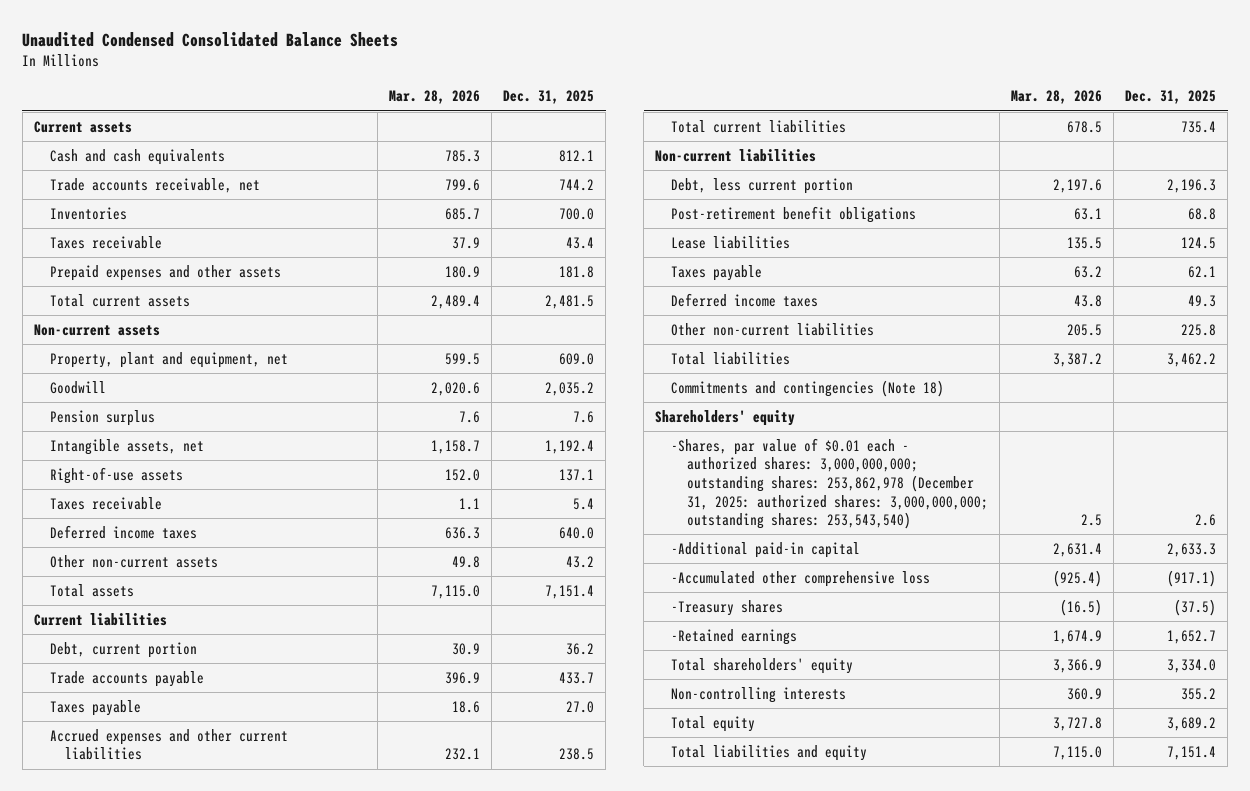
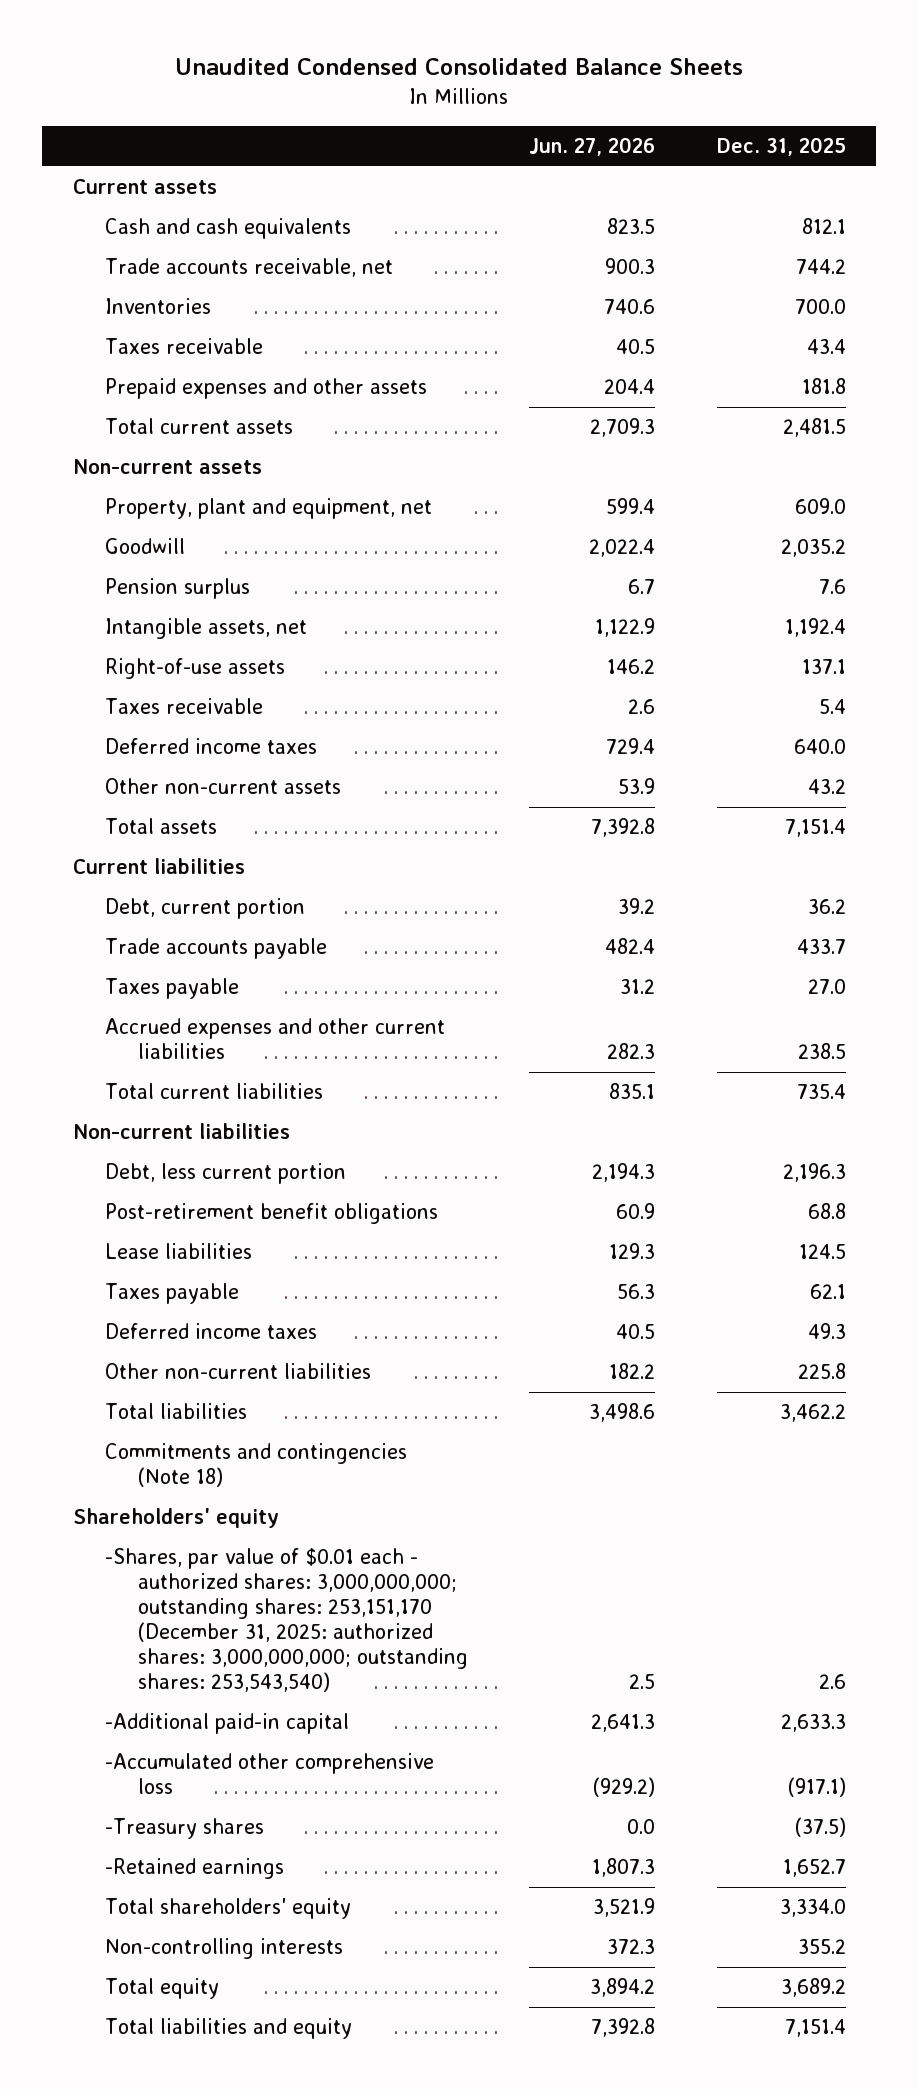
[389,90,481,105] Mar. 28, 2026 -> none
none -> [529,136,656,156] Jun. 27, 2026
[671,437,989,530] -Shares, par value of $0.01 each - authorized shares: 3,000,000,000; outstanding shares: 253,862,978 (December 31, 2025: authorized shares: 3,000,000,000; outstanding shares: 253,543,540) -> [105,1548,468,1692] -Shares, par value of $0.01 each - authorized shares: 3,000,000,000; outstanding shares: 253,151,170 (December 31, 2025: authorized shares: 3,000,000,000; outstanding shares: 253,543,540)

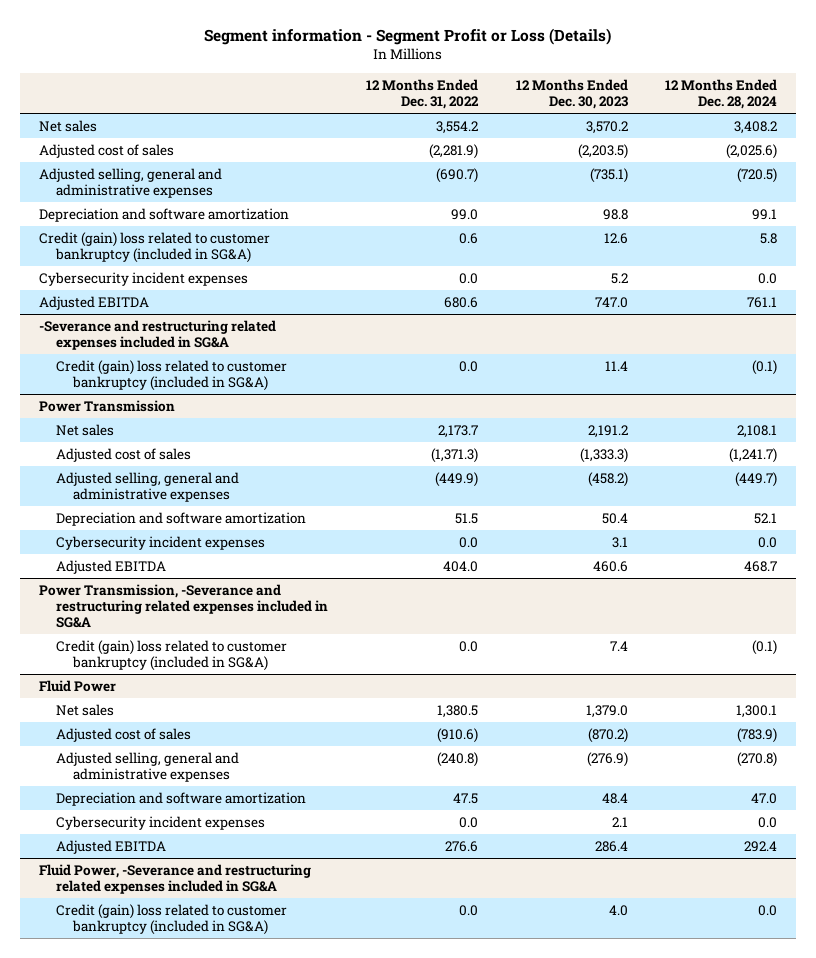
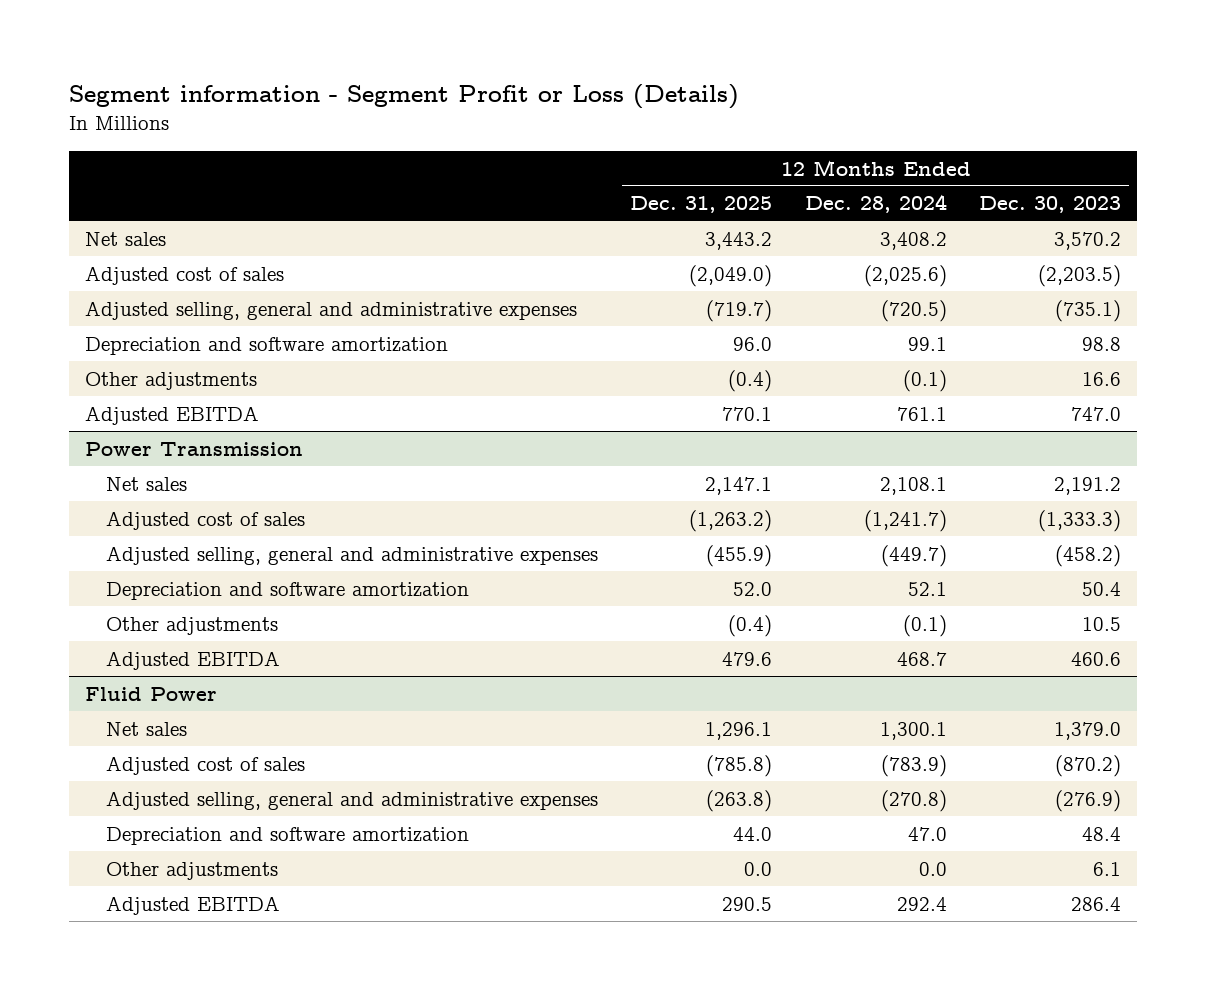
[365,79,479,109] 12 Months Ended Dec. 31, 2022 -> none
none -> [630,196,773,214] Dec. 31, 2025
[38,231,270,263] Credit (gain) loss related to customer bankruptcy (included in SG&A) -> none
[38,271,248,286] Cybersecurity incident expenses -> none
none -> [85,371,258,390] Other adjustments
[38,319,276,350] -Severance and restructuring related expenses included in SG&A -> none
[56,359,288,391] Credit (gain) loss related to customer bankruptcy (included in SG&A) -> none
[56,535,266,550] Cybersecurity incident expenses -> none
none -> [105,616,278,635] Other adjustments
[38,583,329,628] Power Transmission, -Severance and restructuring related expenses included in SG&A -> none
[56,639,288,671] Credit (gain) loss related to customer bankruptcy (included in SG&A) -> none
[56,815,266,830] Cybersecurity incident expenses -> none
none -> [105,861,278,880] Other adjustments
[38,863,311,894] Fluid Power, -Severance and restructuring related expenses included in SG&A -> none
[56,903,288,935] Credit (gain) loss related to customer bankruptcy (included in SG&A) -> none

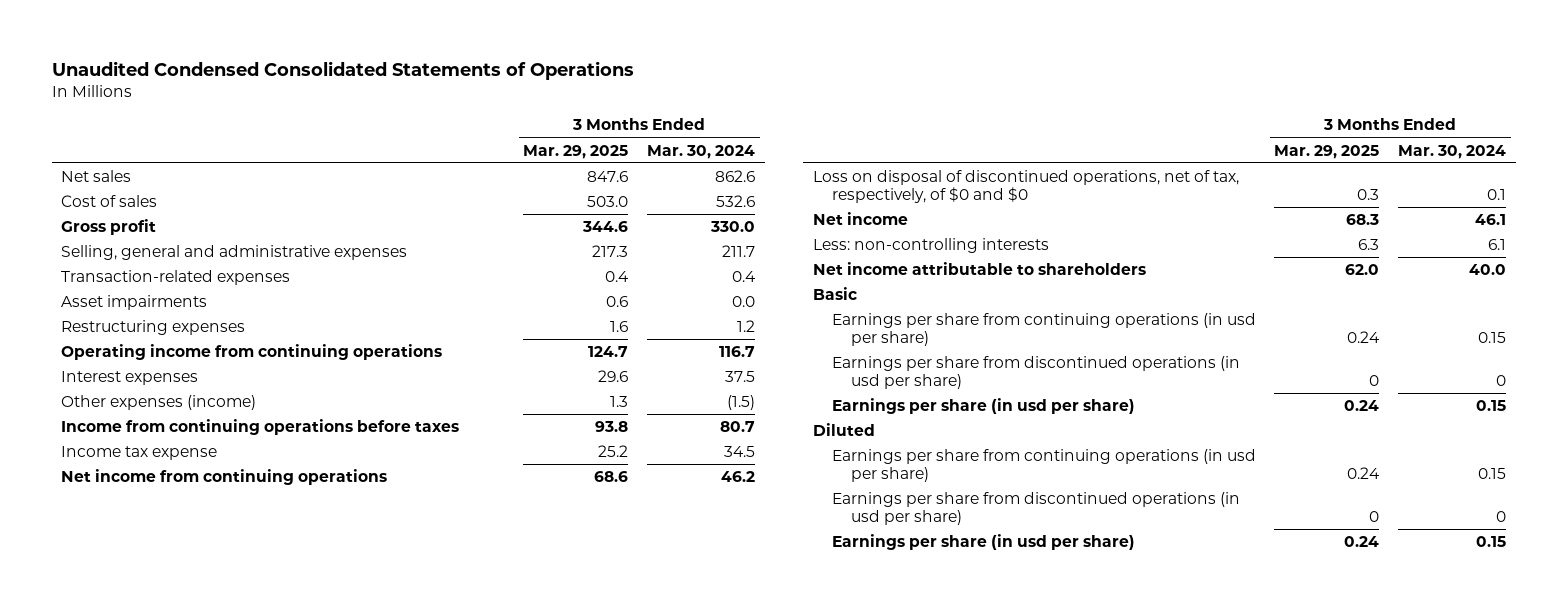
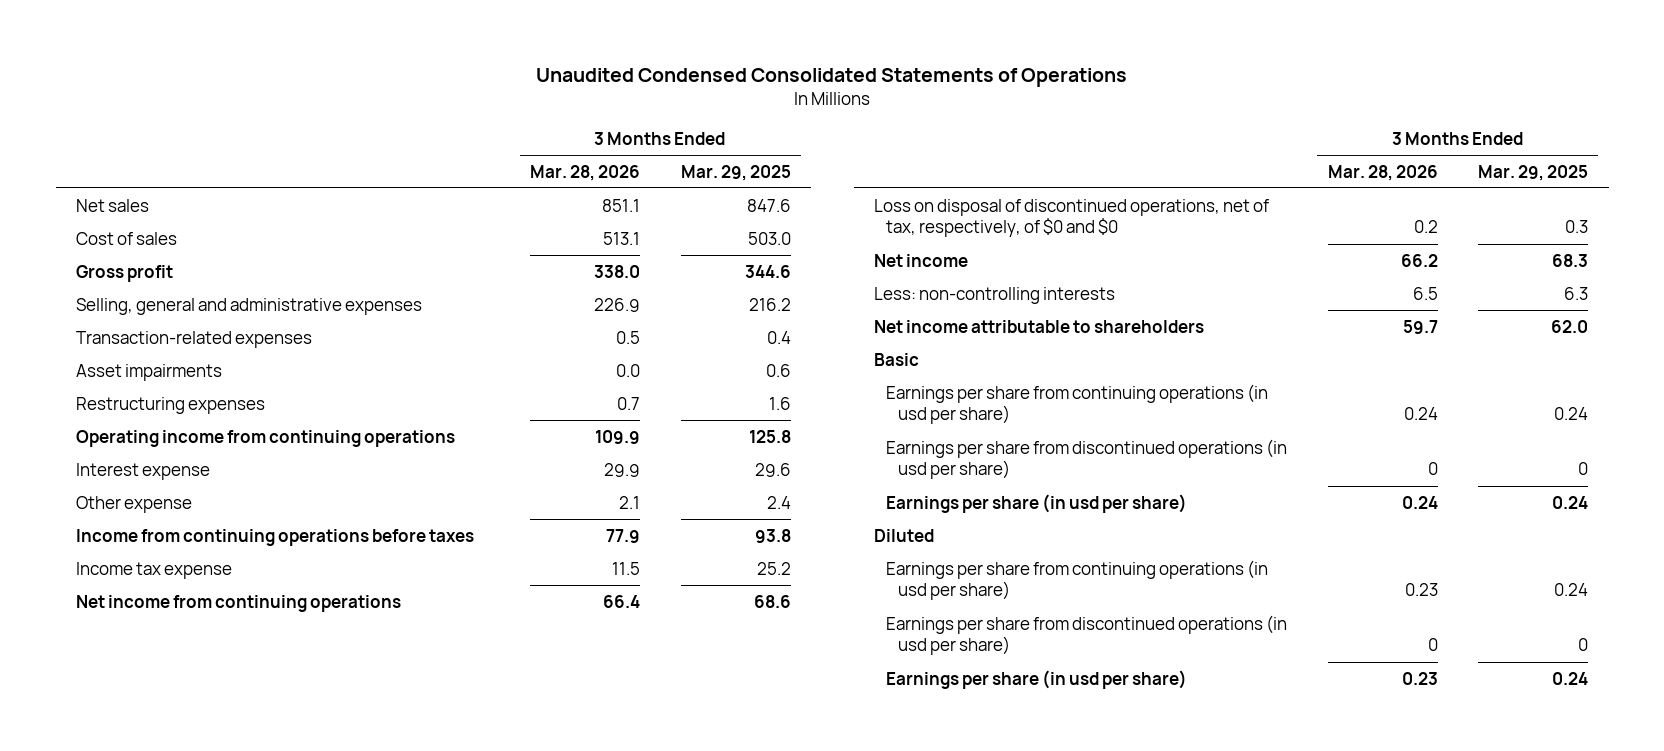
[647,144,756,159] Mar. 30, 2024 -> none
none -> [529,164,640,181] Mar. 28, 2026
[592,245,629,258] 217.3 -> [748,297,791,311] 216.2
[588,346,629,358] 124.7 -> [748,429,791,443] 125.8
[61,371,199,386] Interest expenses -> [76,462,211,480] Interest expense
[61,395,257,411] Other expenses (income) -> [76,495,193,513] Other expense
[610,396,629,408] 1.3 -> [766,495,791,509] 2.4

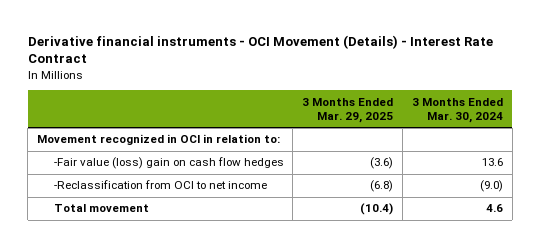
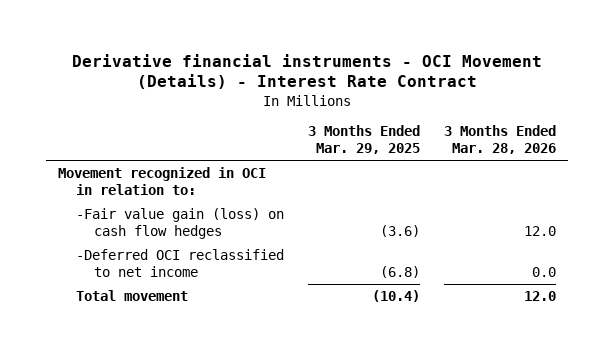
[411,97,503,123] 3 Months Ended Mar. 30, 2024 -> none
none -> [444,124,557,155] 3 Months Ended Mar. 28, 2026
[53,157,284,170] -Fair value (loss) gain on cash flow hedges -> [75,207,284,240] -Fair value gain (loss) on cash flow hedges
[53,180,267,190] -Reclassification from OCI to net income -> [75,248,284,278] -Deferred OCI reclassified to net income

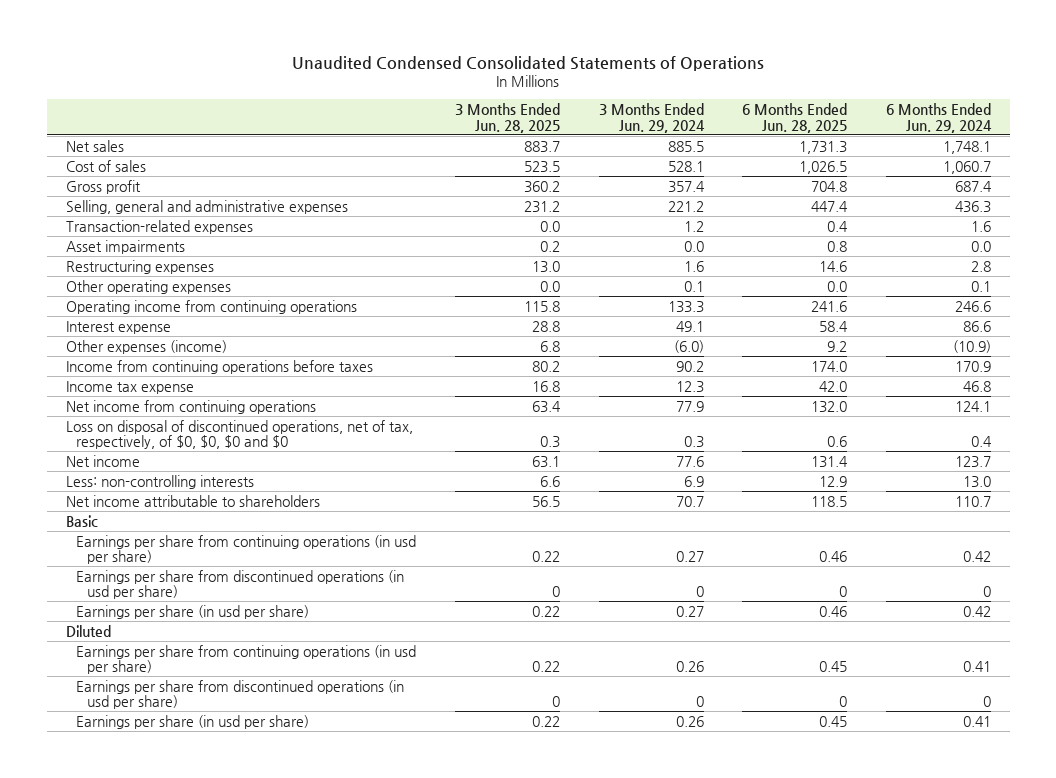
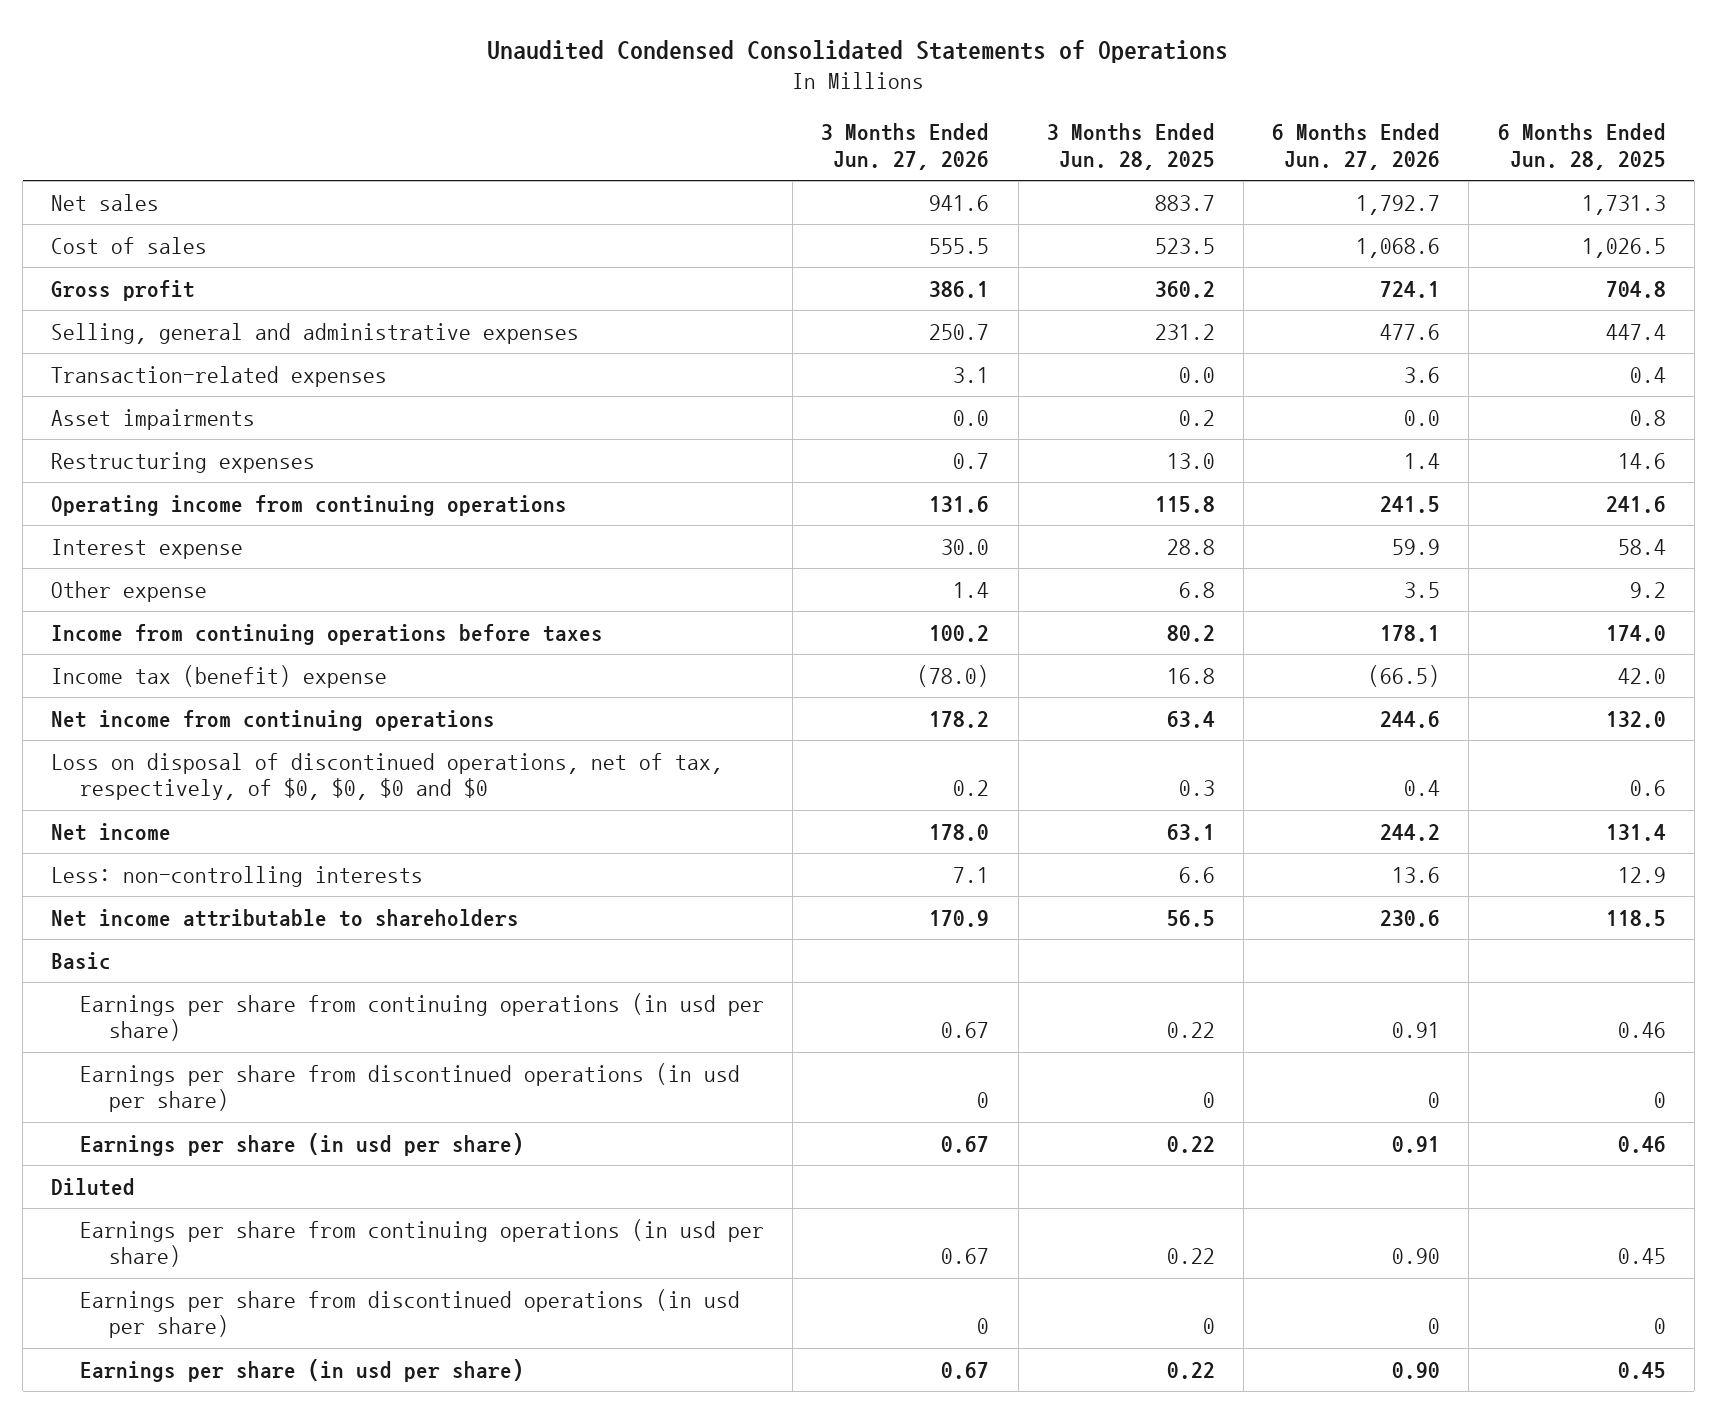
[598,102,705,133] 3 Months Ended Jun. 29, 2024 -> none
[885,102,992,133] 6 Months Ended Jun. 29, 2024 -> none
none -> [821,123,990,170] 3 Months Ended Jun. 27, 2026
none -> [1272,123,1441,170] 6 Months Ended Jun. 27, 2026
[65,279,231,294] Other operating expenses -> none
[65,339,227,354] Other expenses (income) -> [51,580,208,602] Other expense
[65,380,194,394] Income tax expense -> [51,664,388,688] Income tax (benefit) expense

